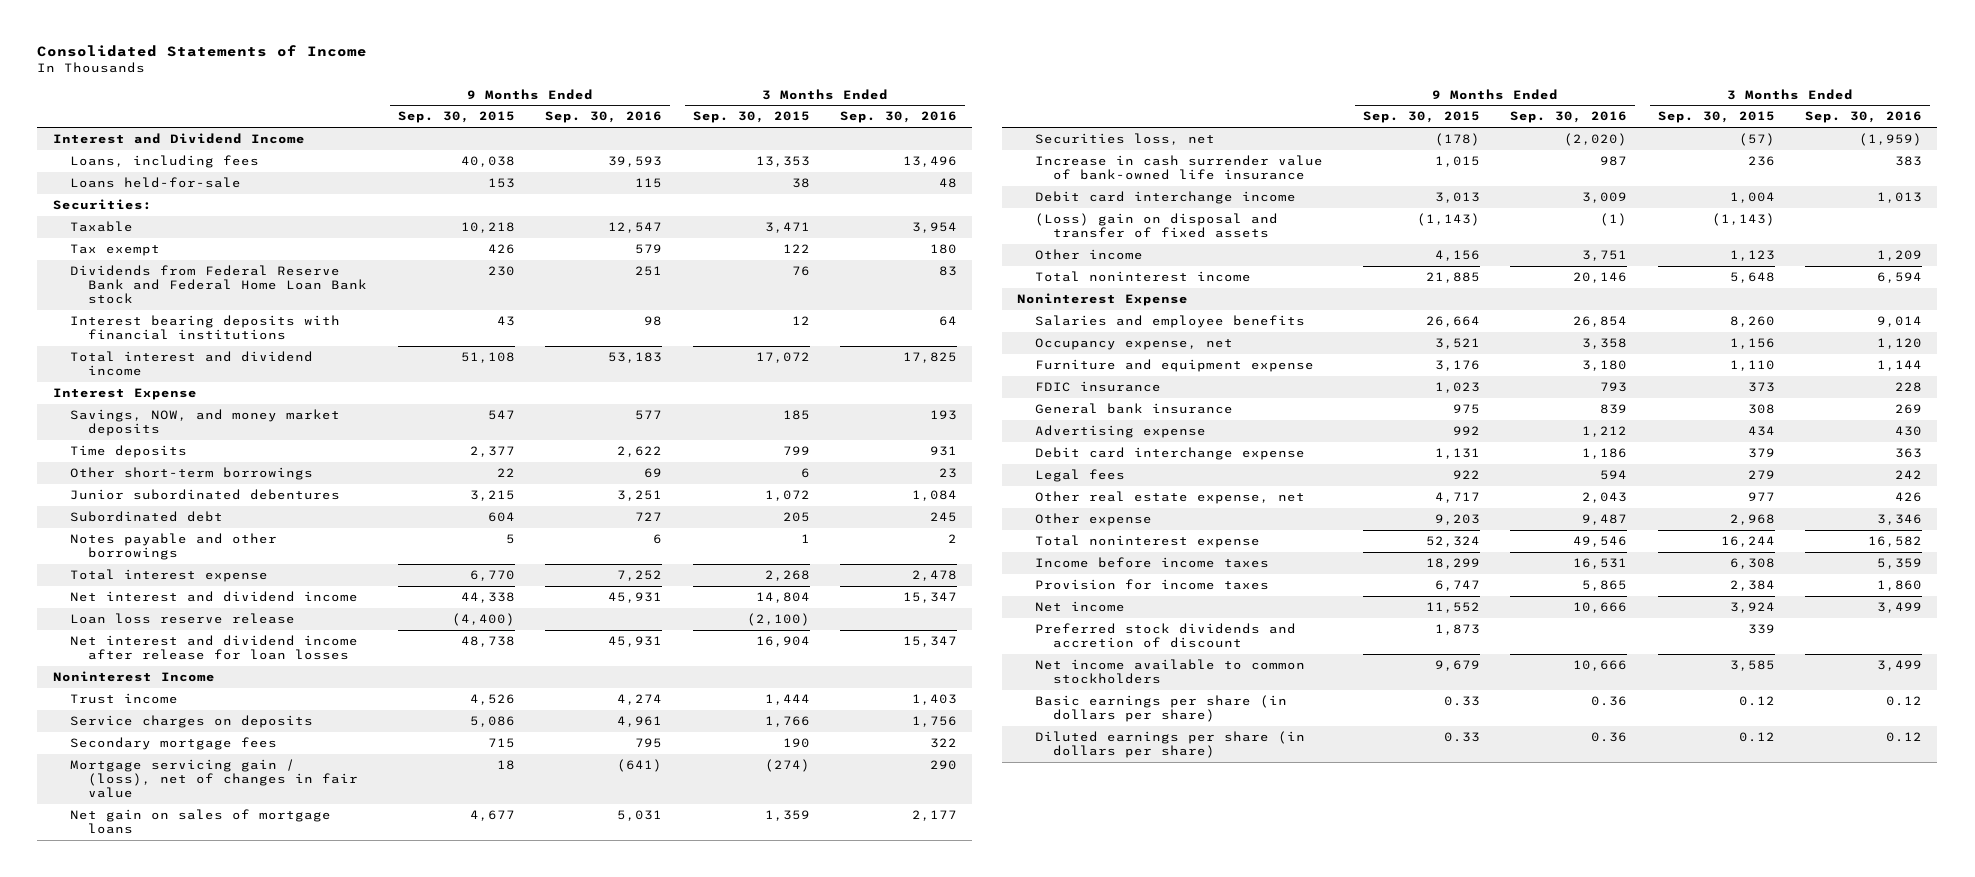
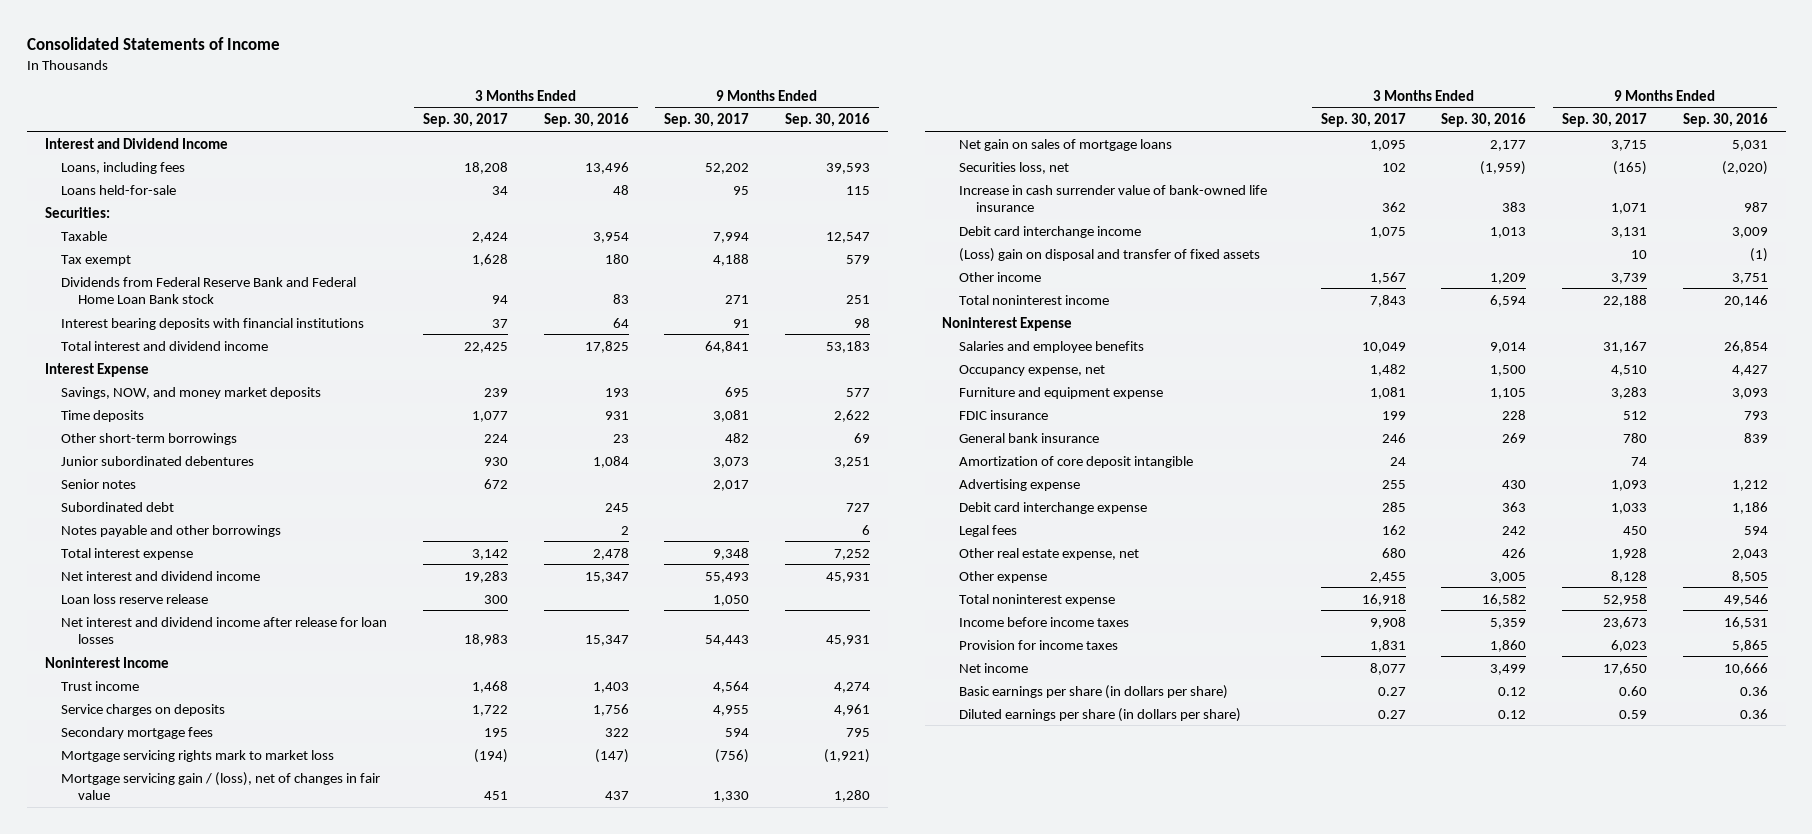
[397,111,515,124] Sep. 30, 2015 -> none
[692,111,810,124] Sep. 30, 2015 -> none
none -> [423,113,509,128] Sep. 30, 2017
none -> [664,113,750,128] Sep. 30, 2017
none -> [61,478,137,489] Senior notes
none -> [61,749,335,762] Mortgage servicing rights mark to market loss
[617,759,663,773] (641) -> [833,789,870,802] 1,280
[930,760,958,771] 290 -> [604,790,629,800] 437
[1582,338,1628,350] 3,358 -> [1731,364,1768,376] 4,427
[1877,338,1923,350] 1,120 -> [1490,364,1527,376] 1,500
[1582,360,1628,372] 3,180 -> [1731,387,1768,399] 3,093
[1877,360,1923,372] 1,144 -> [1490,387,1527,399] 1,105
none -> [959,455,1194,468] Amortization of core deposit intangible
[1582,514,1628,526] 9,487 -> [1731,570,1768,583] 8,505
[1877,514,1923,526] 3,346 -> [1490,571,1527,583] 3,005
[1035,623,1297,648] Preferred stock dividends and accretion of discount -> none
[1035,659,1306,684] Net income available to common stockholders -> none

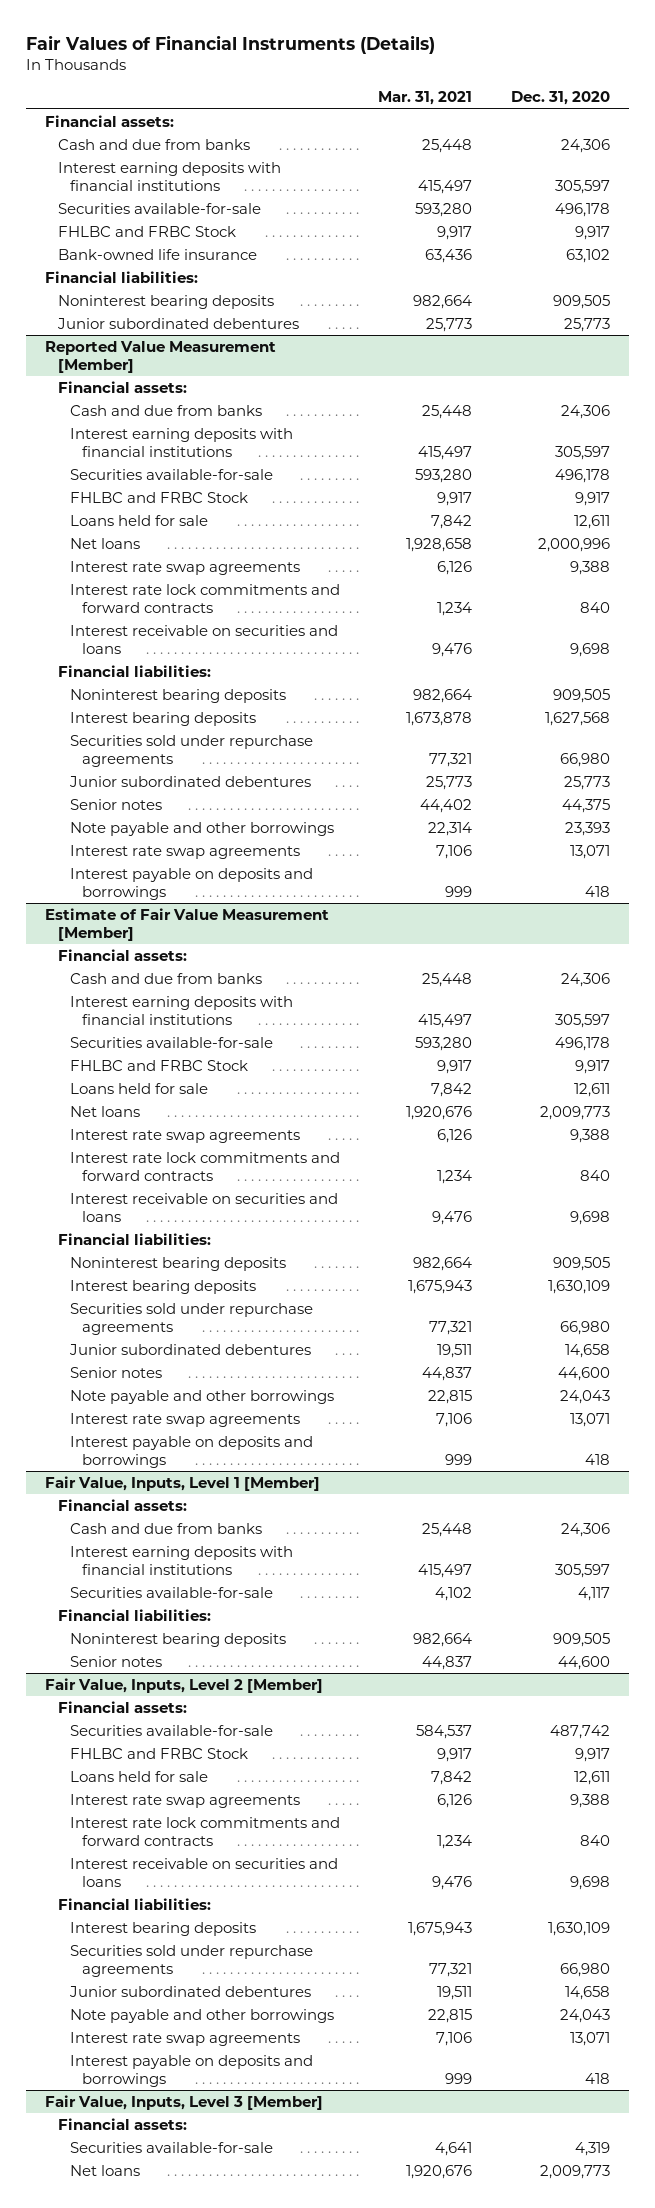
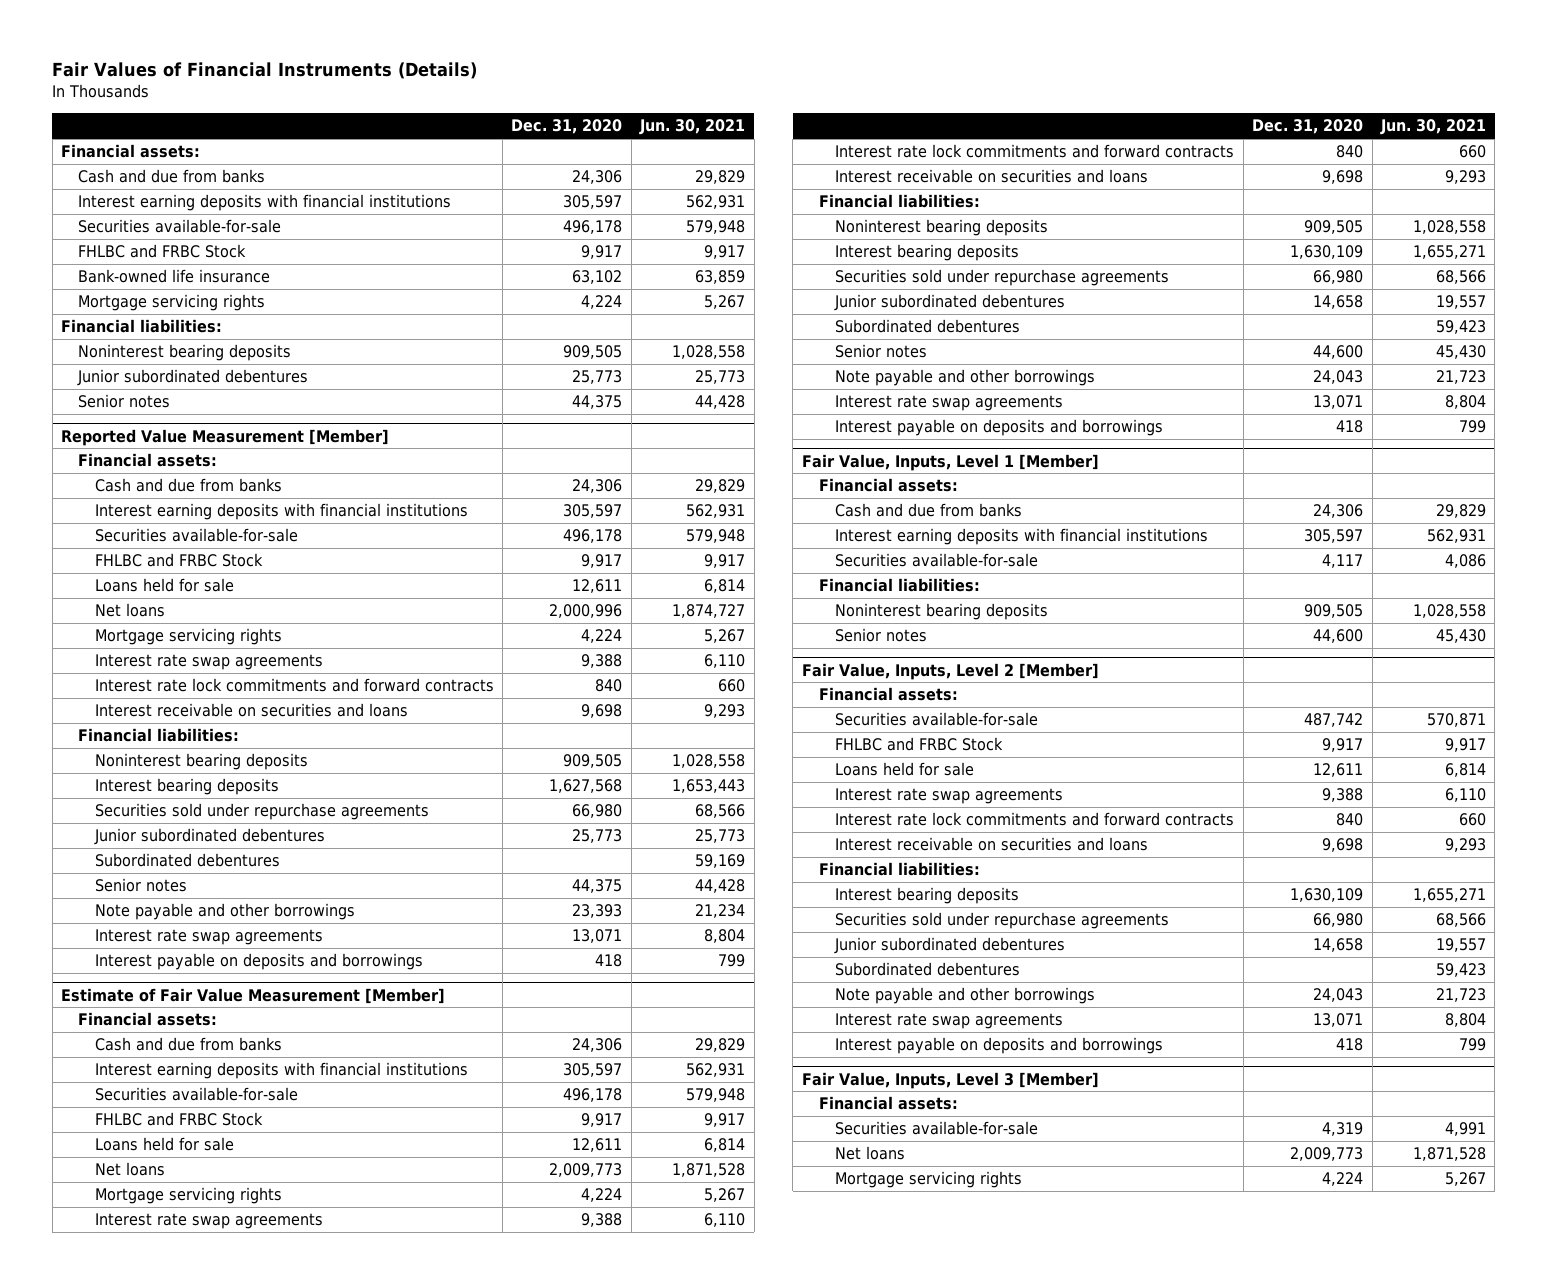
[378,91,473,106] Mar. 31, 2021 -> none
none -> [639,119,746,136] Jun. 30, 2021
none -> [77,294,265,312] Mortgage servicing rights
none -> [77,394,170,409] Senior notes
none -> [94,628,282,646] Mortgage servicing rights
none -> [94,853,280,868] Subordinated debentures
none -> [94,1187,282,1205] Mortgage servicing rights
none -> [835,319,1021,334] Subordinated debentures
none -> [835,962,1021,977] Subordinated debentures
none -> [835,1171,1023,1189] Mortgage servicing rights

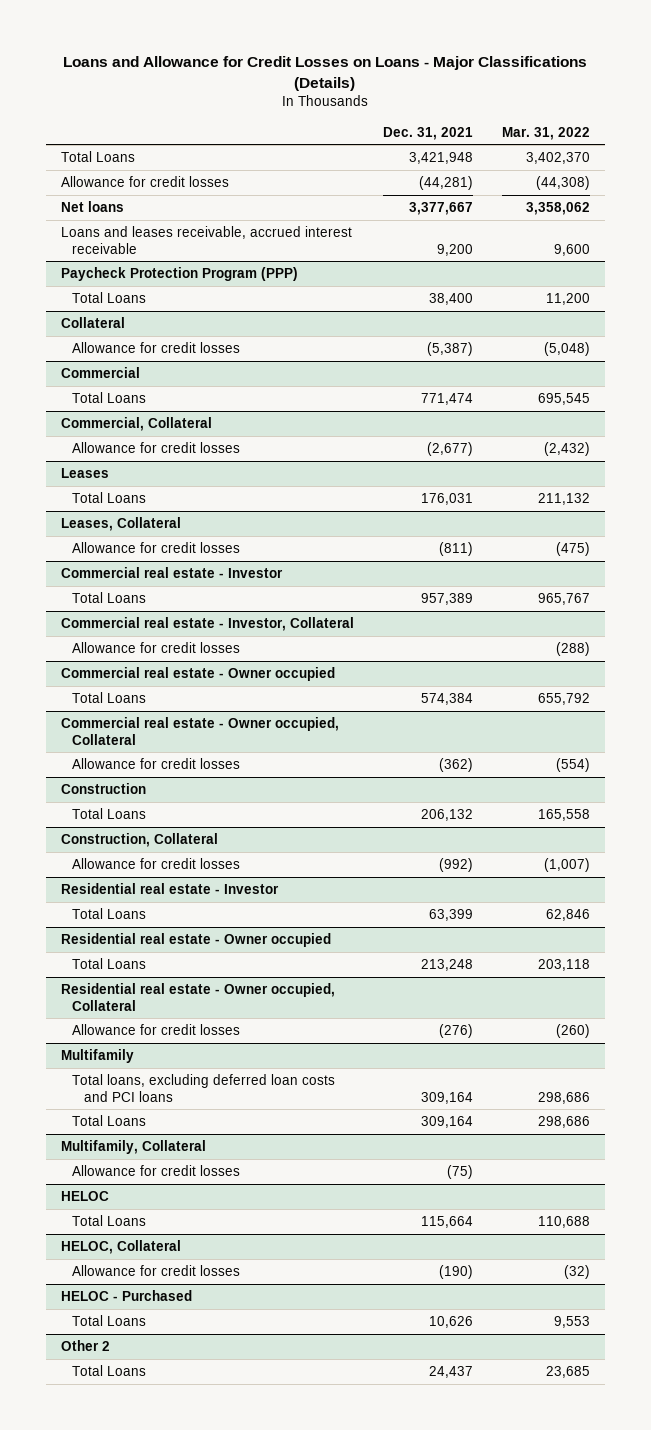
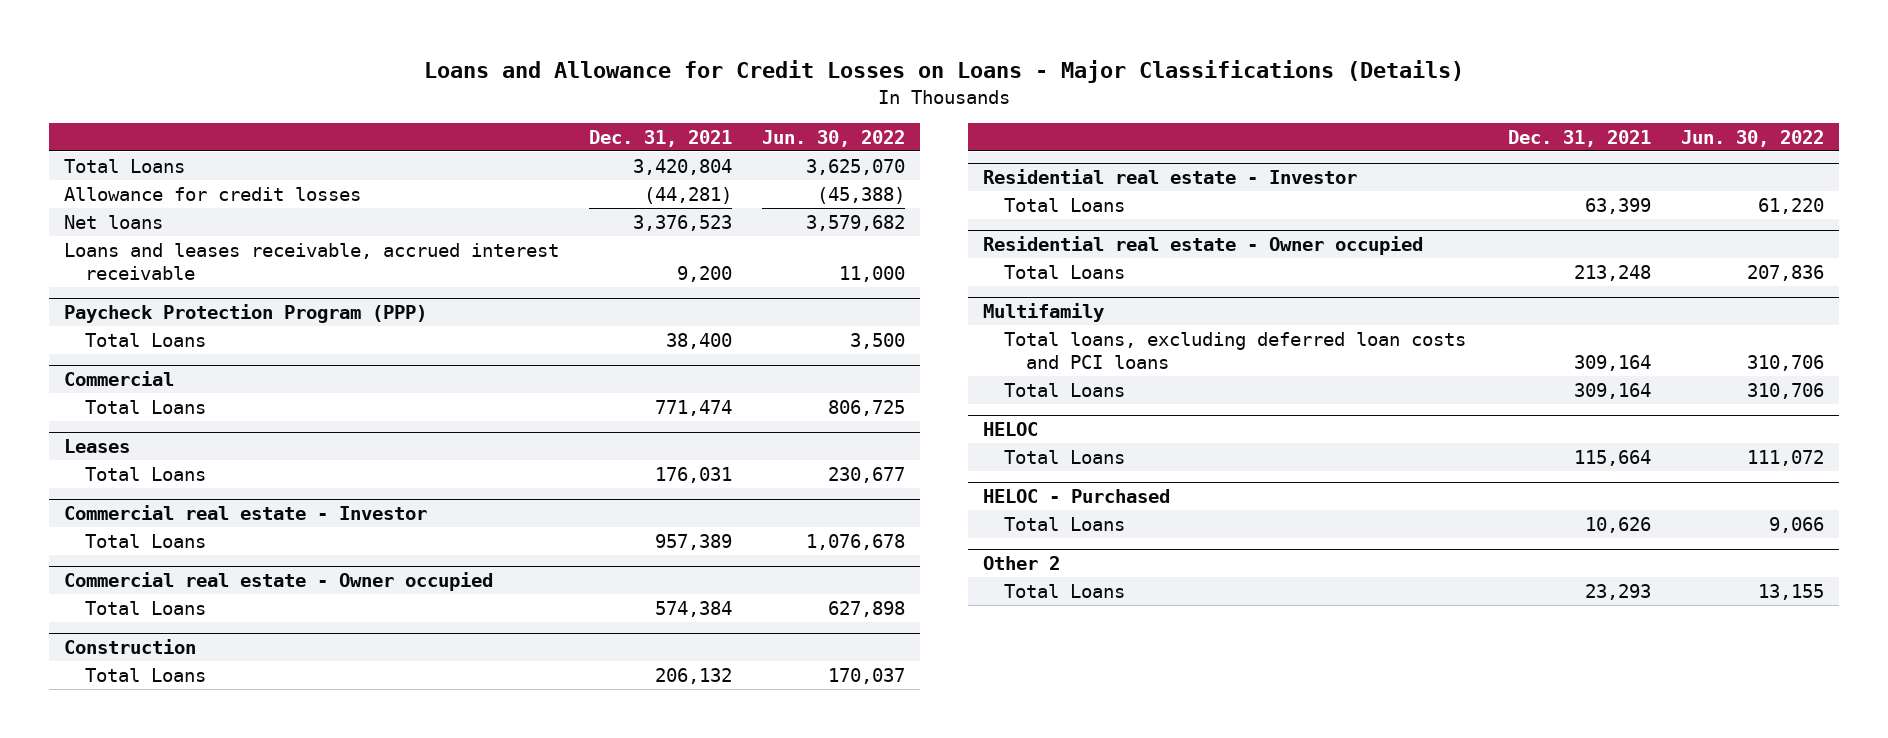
[502,126,591,140] Mar. 31, 2022 -> none
none -> [762,129,906,147] Jun. 30, 2022
[408,152,473,165] 3,421,948 -> [632,158,732,175] 3,420,804
[408,202,473,216] 3,377,667 -> [632,214,732,231] 3,376,523
[60,317,125,329] Collateral -> none
[72,342,241,354] Allowance for credit losses -> none
[60,417,212,432] Commercial, Collateral -> none
[72,442,241,454] Allowance for credit losses -> none
[60,517,181,532] Leases, Collateral -> none
[72,542,241,554] Allowance for credit losses -> none
[60,617,354,632] Commercial real estate - Investor, Collateral -> none
[72,642,241,654] Allowance for credit losses -> none
[60,717,339,745] Commercial real estate - Owner occupied, Collateral -> none
[72,758,241,770] Allowance for credit losses -> none
[60,833,218,848] Construction, Collateral -> none
[72,858,241,870] Allowance for credit losses -> none
[60,983,335,1011] Residential real estate - Owner occupied, Collateral -> none
[72,1024,241,1036] Allowance for credit losses -> none
[60,1140,206,1155] Multifamily, Collateral -> none
[72,1165,241,1177] Allowance for credit losses -> none
[60,1240,181,1255] HELOC, Collateral -> none
[72,1265,241,1277] Allowance for credit losses -> none
[428,1366,473,1379] 24,437 -> [1584,583,1651,600] 23,293

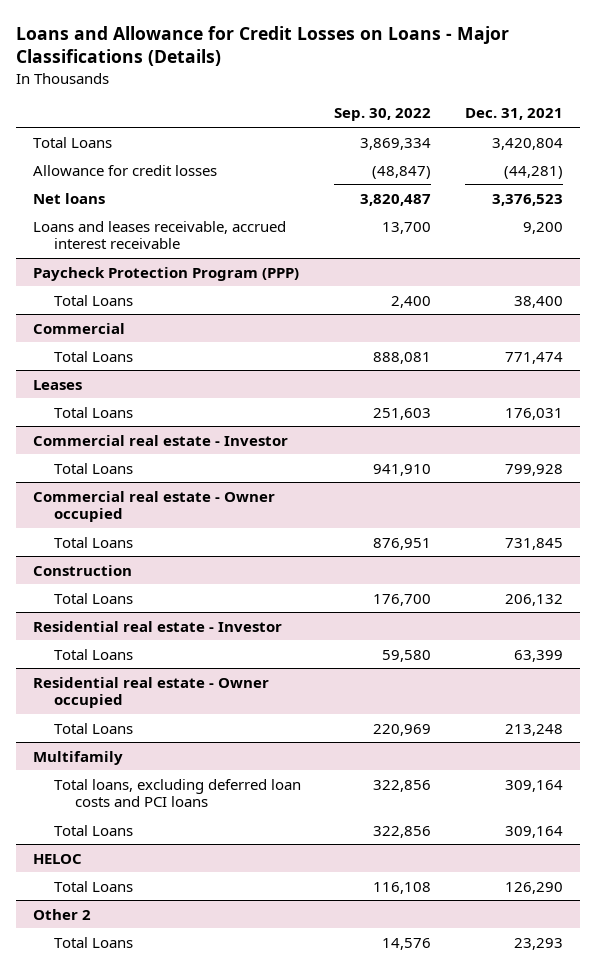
[762,129,906,147] Jun. 30, 2022 -> none
none -> [334,108,432,122] Sep. 30, 2022
[654,533,732,550] 957,389 -> [504,463,563,476] 799,928
[654,600,732,617] 574,384 -> [504,537,563,550] 731,845
[982,489,1170,504] HELOC - Purchased -> none
[1004,516,1126,531] Total Loans -> none
[1573,449,1651,466] 115,664 -> [504,881,563,894] 126,290

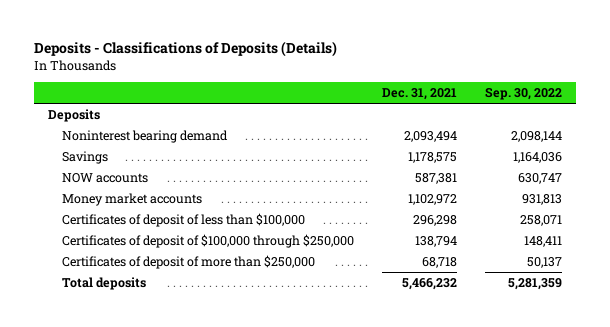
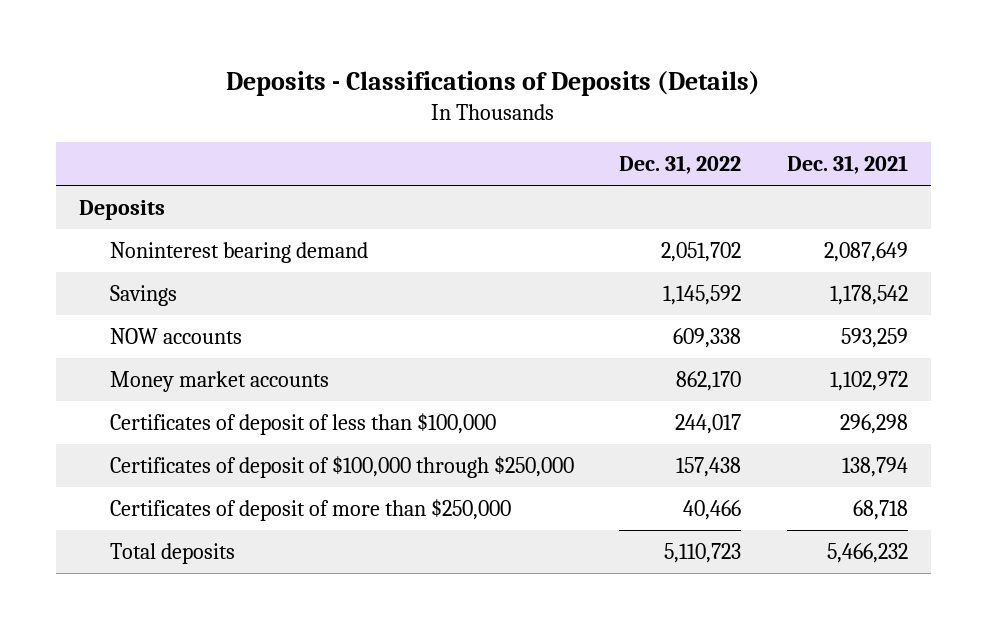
[484,87,562,101] Sep. 30, 2022 -> none
none -> [619,155,742,175] Dec. 31, 2022
[404,130,458,142] 2,093,494 -> [823,242,908,263] 2,087,649
[408,151,458,163] 1,178,575 -> [829,285,908,306] 1,178,542
[415,172,458,184] 587,381 -> [840,328,908,349] 593,259

